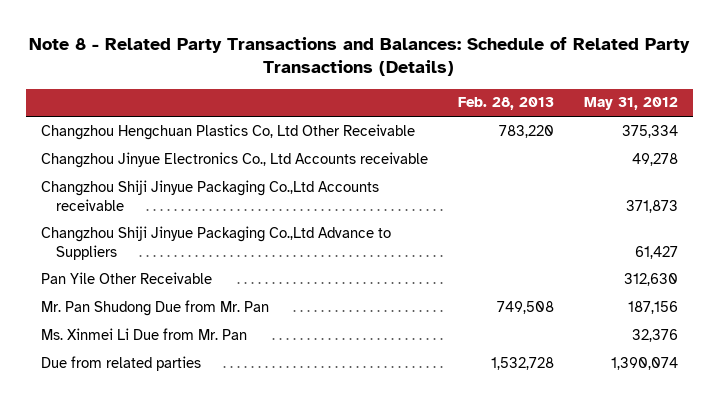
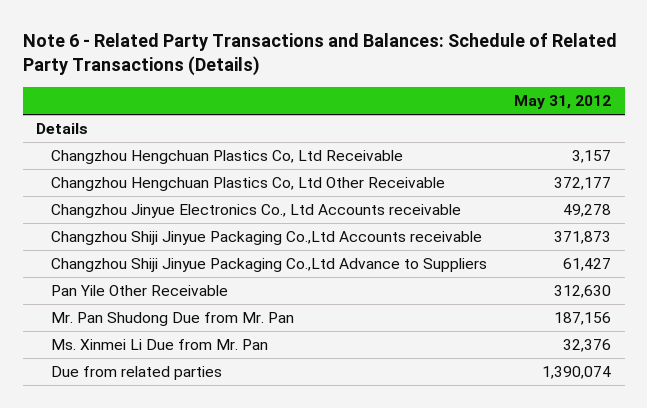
[29,36,691,77] Note 8 - Related Party Transactions and Balances: Schedule of Related Party Transactions (Details) -> [22,32,617,77] Note 6 - Related Party Transactions and Balances: Schedule of Related Party Transactions (Details)
[457,97,554,111] Feb. 28, 2013 -> none
none -> [36,123,89,135] Details
none -> [50,150,403,165] Changzhou Hengchuan Plastics Co, Ltd Receivable
[621,124,678,138] 375,334 -> [554,177,612,191] 372,177

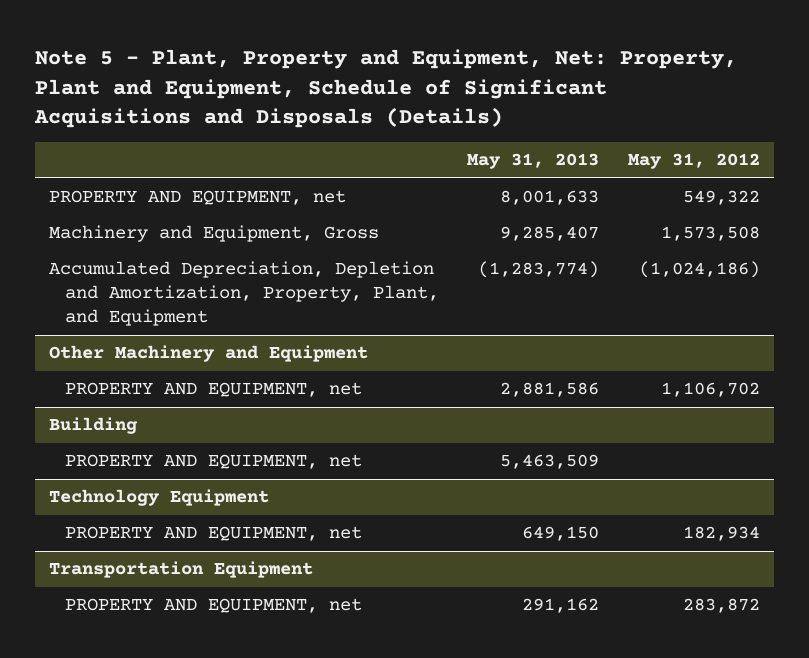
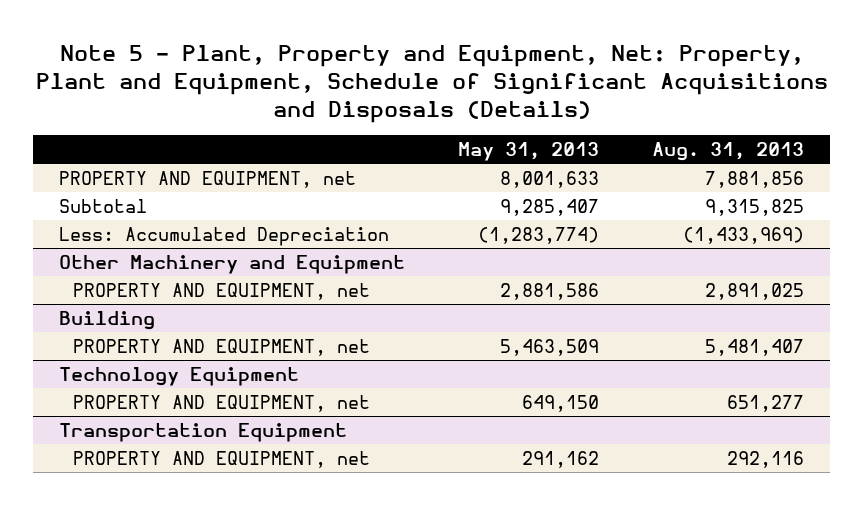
[627,153,760,170] May 31, 2012 -> none
none -> [651,142,804,162] Aug. 31, 2013
[48,225,379,243] Machinery and Equipment, Gross -> [59,198,148,213] Subtotal
[48,261,439,327] Accumulated Depreciation, Depletion and Amortization, Property, Plant, and Equipment -> [59,226,390,246] Less: Accumulated Depreciation

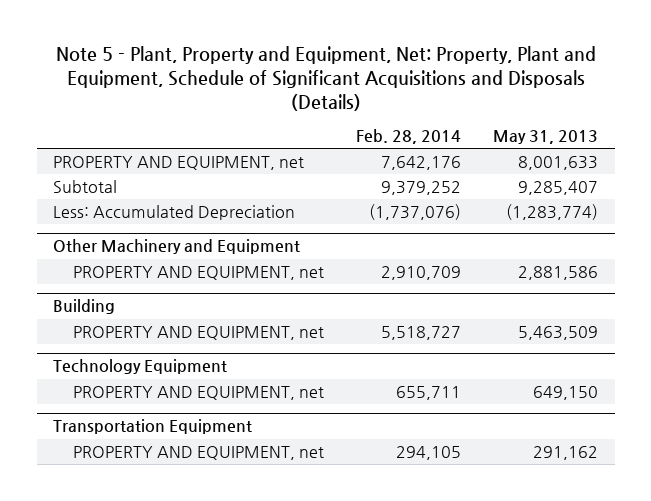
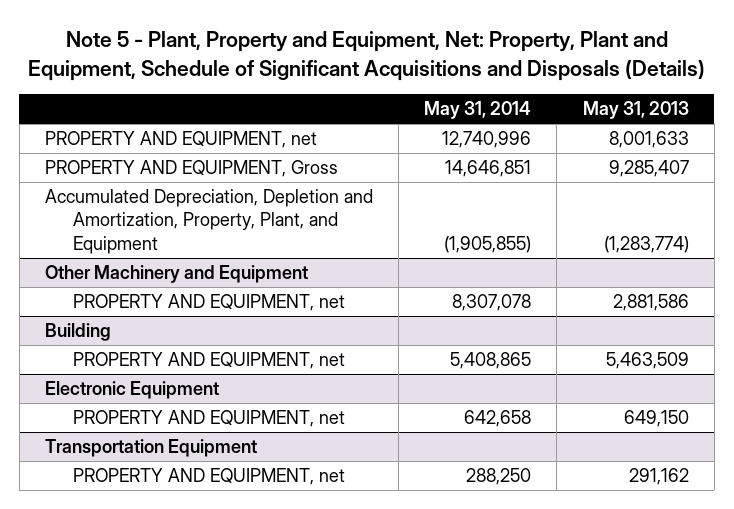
[356,128,462,144] Feb. 28, 2014 -> none
none -> [424,100,532,119] May 31, 2014
[52,179,117,193] Subtotal -> [44,160,338,178] PROPERTY AND EQUIPMENT, Gross
[52,204,295,220] Less: Accumulated Depreciation -> [44,189,373,254] Accumulated Depreciation, Depletion and Amortization, Property, Plant, and Equipment
[52,359,227,375] Technology Equipment -> none
none -> [44,381,219,400] Electronic Equipment

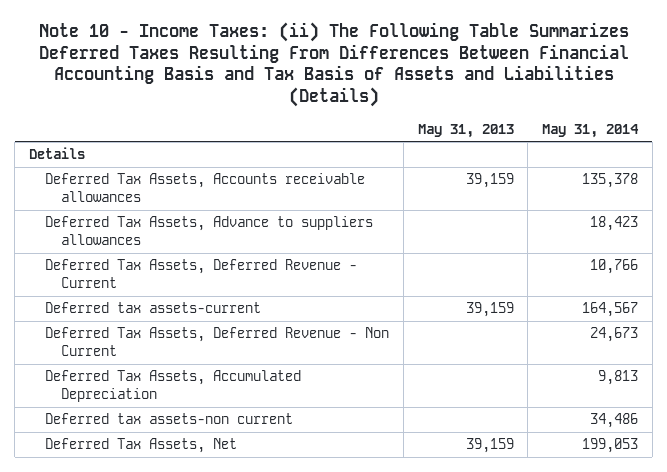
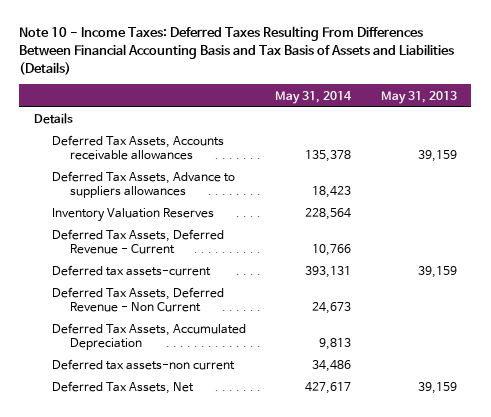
[38,21,629,108] Note 10 - Income Taxes: (ii) The Following Table Summarizes Deferred Taxes Resulting From Differences Between Financial Accounting Basis and Tax Basis of Assets and Liabilities (Details) -> [19,26,455,75] Note 10 - Income Taxes: Deferred Taxes Resulting From Differences Between Financial Accounting Basis and Tax Basis of Assets and Liabilities (Details)
none -> [51,208,214,223] Inventory Valuation Reserves
[582,302,639,318] 164,567 -> [305,266,352,279] 393,131
[582,438,639,454] 199,053 -> [305,382,352,395] 427,617

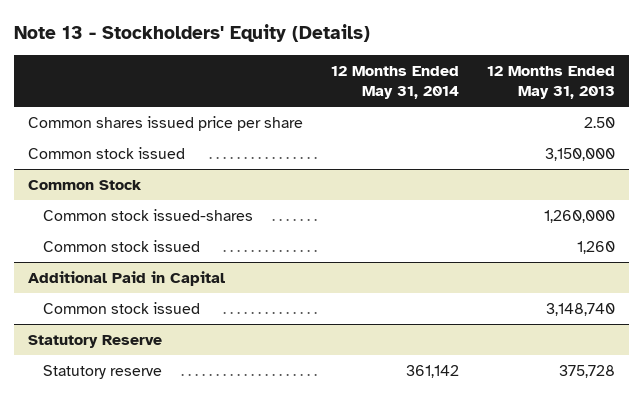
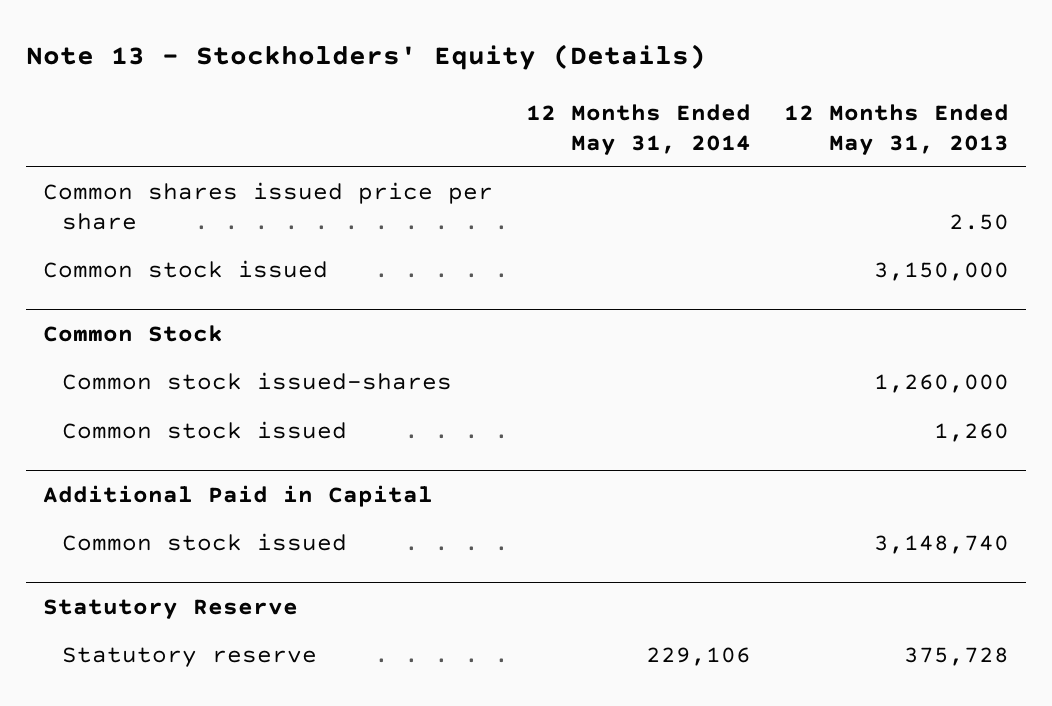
[406,364,460,378] 361,142 -> [645,647,751,667] 229,106

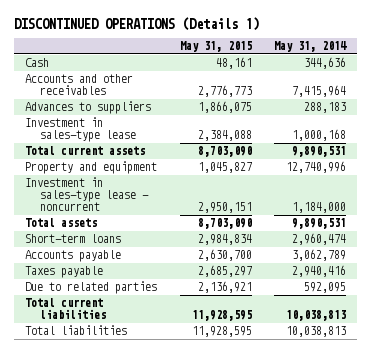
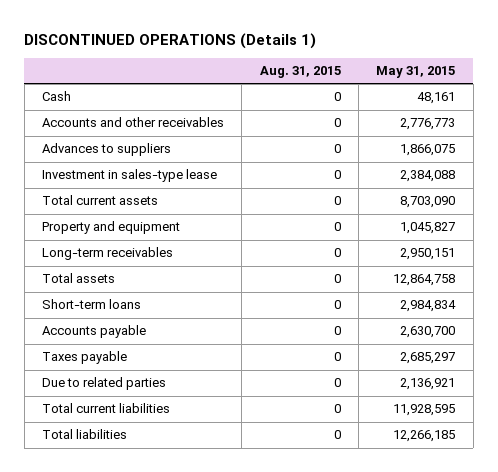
[273,41,347,53] May 31, 2014 -> none
none -> [259,66,341,79] Aug. 31, 2015
[25,177,150,212] Investment in sales-type lease - noncurrent -> [42,247,174,261] Long-term receivables
[197,218,252,230] 8,703,090 -> [393,274,456,287] 12,864,758
[191,326,252,338] 11,928,595 -> [393,430,456,443] 12,266,185

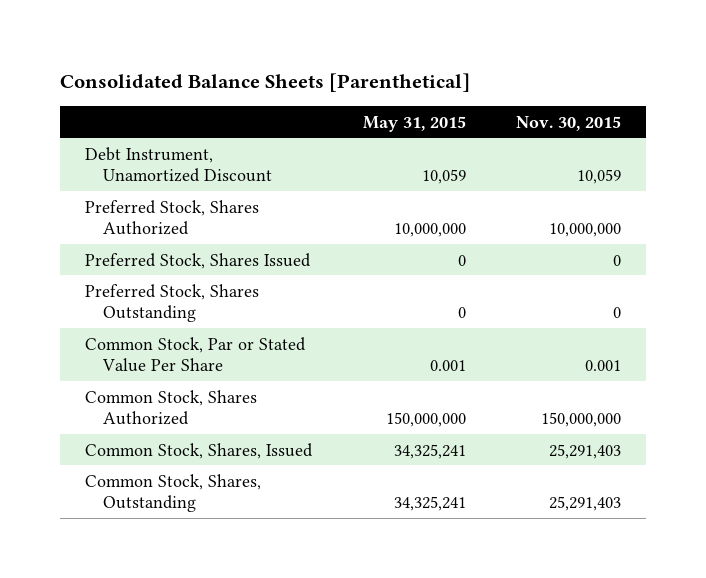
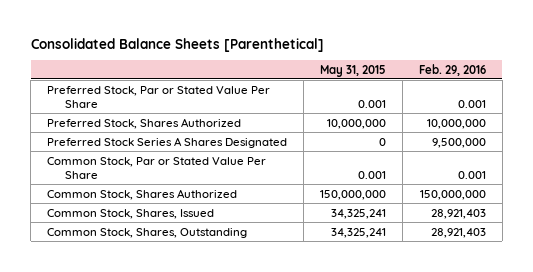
[515,115,621,131] Nov. 30, 2015 -> none
none -> [418,63,486,76] Feb. 29, 2016
[85,146,273,183] Debt Instrument, Unamortized Discount -> none
none -> [47,85,271,108] Preferred Stock, Par or Stated Value Per Share
[85,252,312,269] Preferred Stock, Shares Issued -> none
[85,283,260,323] Preferred Stock, Shares Outstanding -> none
none -> [47,136,288,148] Preferred Stock Series A Shares Designated

